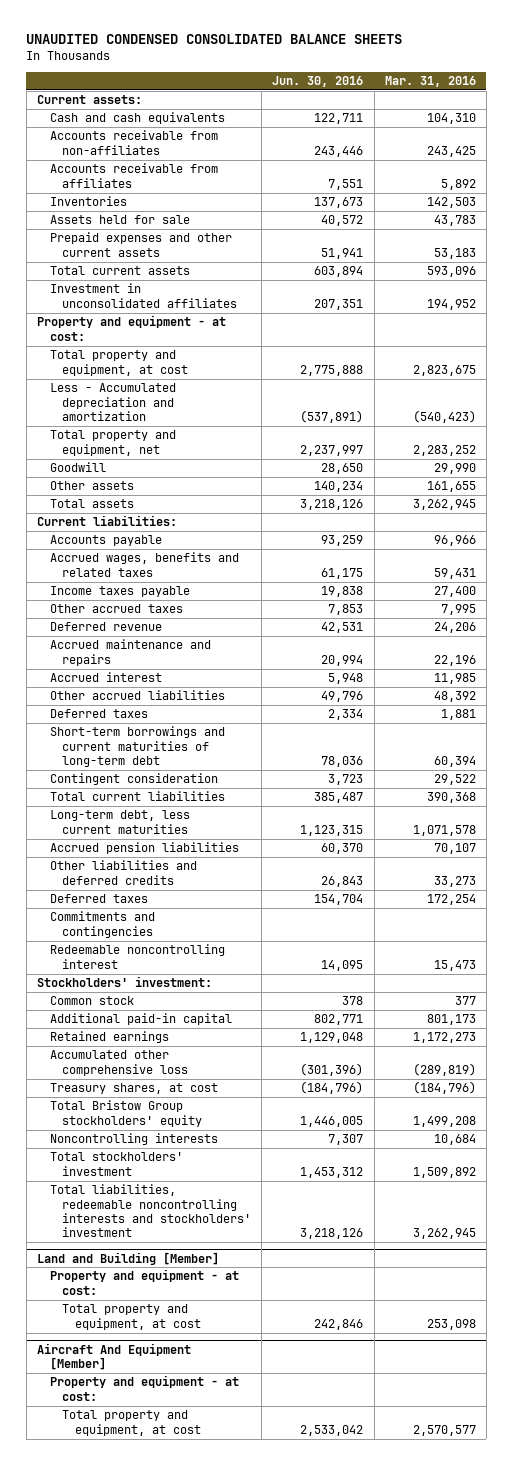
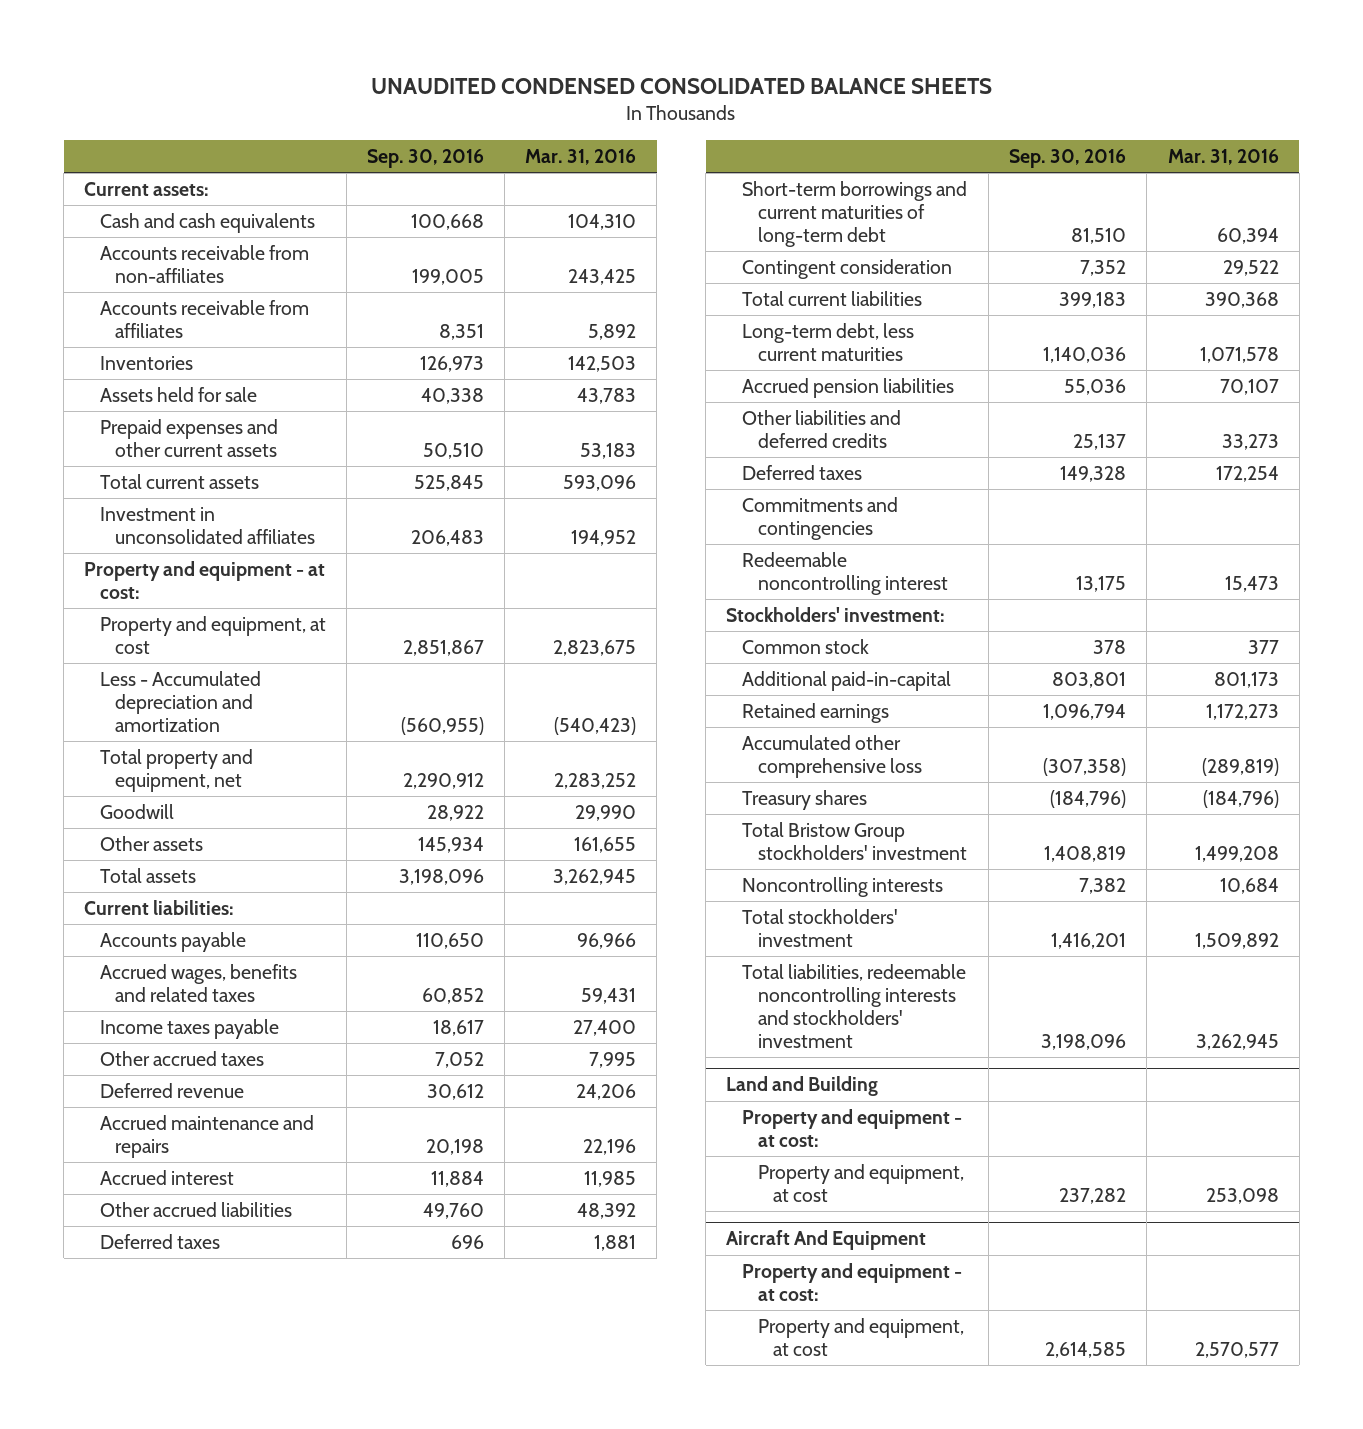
[272,75,364,87] Jun. 30, 2016 -> none
none -> [367,148,485,168] Sep. 30, 2016
[49,350,189,376] Total property and equipment, at cost -> [99,615,326,654] Property and equipment, at cost
[49,1013,232,1026] Additional paid-in capital -> [742,670,952,691] Additional paid-in-capital
[49,1083,218,1095] Treasury shares, at cost -> [742,789,868,810] Treasury shares
[49,1100,203,1127] Total Bristow Group stockholders' equity -> [742,821,967,860] Total Bristow Group stockholders' investment
[36,1251,219,1265] Land and Building [Member] -> [726,1076,879,1097] Land and Building
[62,1304,202,1330] Total property and equipment, at cost -> [757,1163,964,1202] Property and equipment, at cost
[36,1342,191,1370] Aircraft And Equipment [Member] -> [726,1230,927,1251] Aircraft And Equipment
[62,1410,202,1436] Total property and equipment, at cost -> [757,1317,964,1356] Property and equipment, at cost

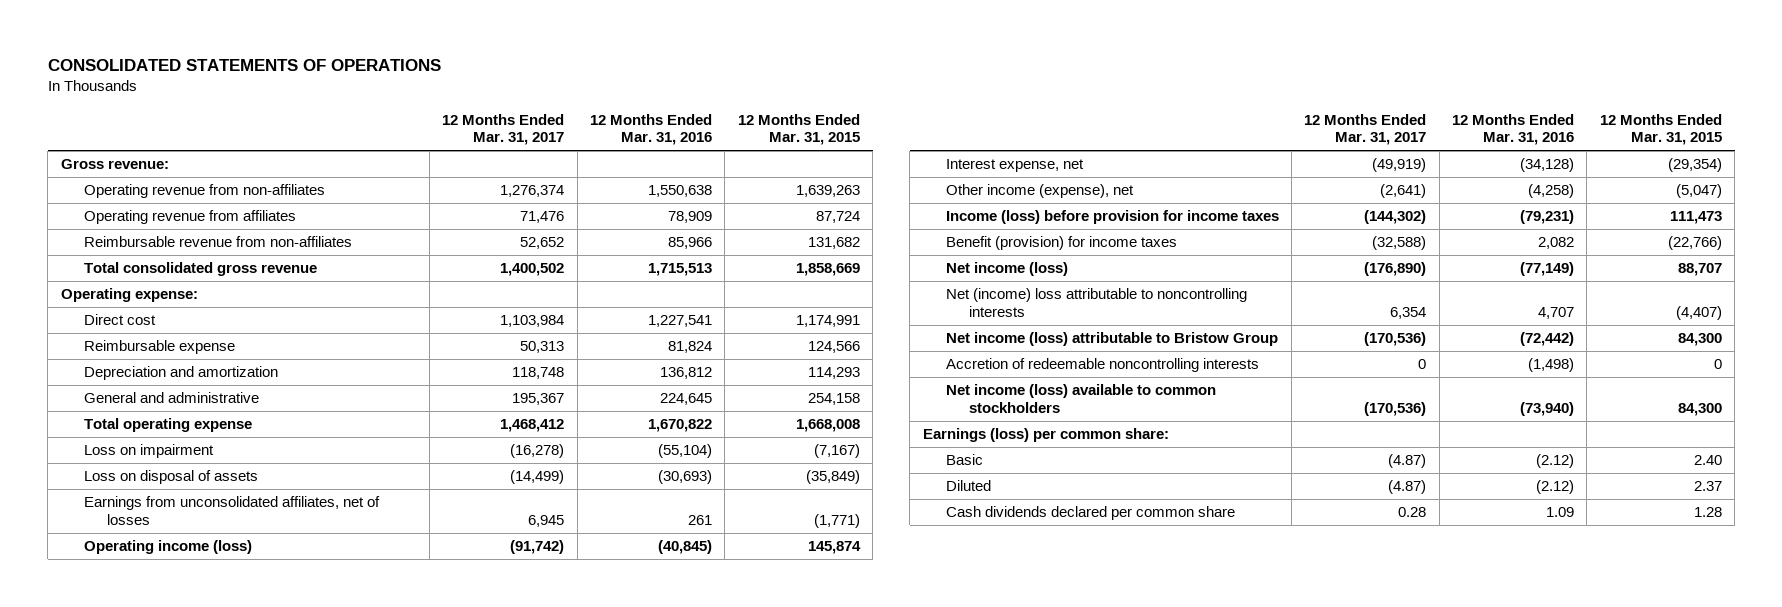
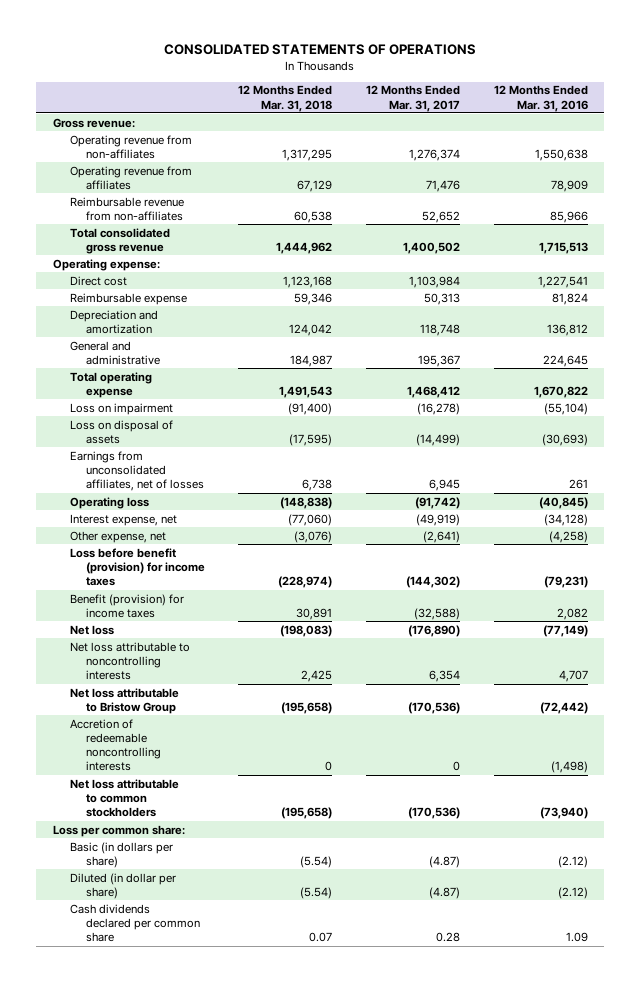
[737,113,860,146] 12 Months Ended Mar. 31, 2015 -> none
none -> [238,85,333,112] 12 Months Ended Mar. 31, 2018
[83,540,252,555] Operating income (loss) -> [69,496,149,509] Operating loss
[945,184,1134,199] Other income (expense), net -> [69,530,166,543] Other expense, net
[945,210,1279,225] Income (loss) before provision for income taxes -> [69,547,205,587] Loss before benefit (provision) for income taxes
[945,262,1068,277] Net income (loss) -> [69,624,114,635] Net loss
[945,288,1247,317] Net (income) loss attributable to noncontrolling interests -> [69,641,190,681] Net loss attributable to noncontrolling interests
[945,332,1278,347] Net income (loss) attributable to Bristow Group -> [69,687,179,714] Net loss attributable to Bristow Group
[945,384,1216,413] Net income (loss) available to common stockholders -> [69,778,179,818] Net loss attributable to common stockholders
[922,428,1169,443] Earnings (loss) per common share: -> [53,824,186,837] Loss per common share:
[945,454,983,466] Basic -> [69,841,173,868] Basic (in dollars per share)
[945,480,991,492] Diluted -> [69,872,176,899] Diluted (in dollar per share)

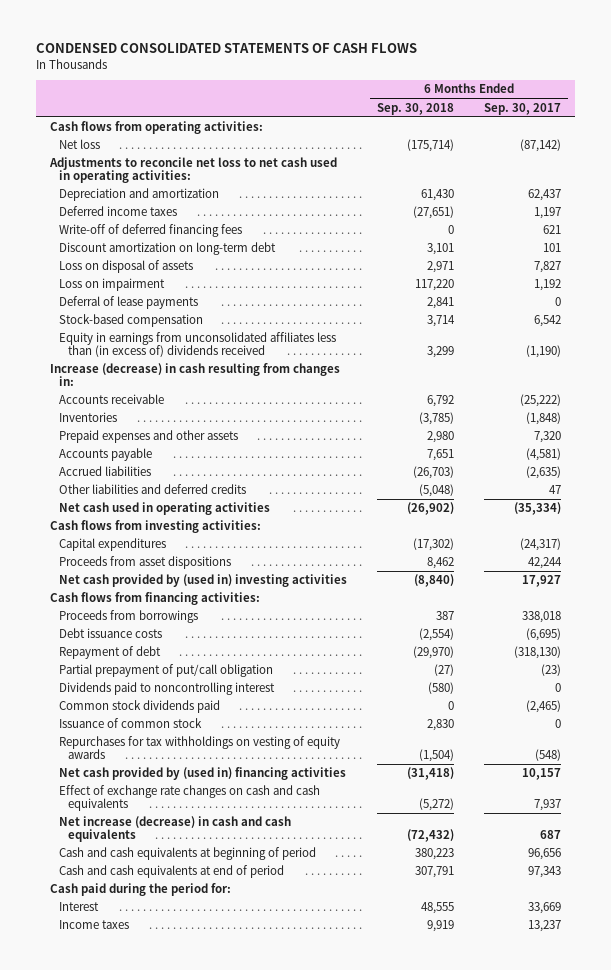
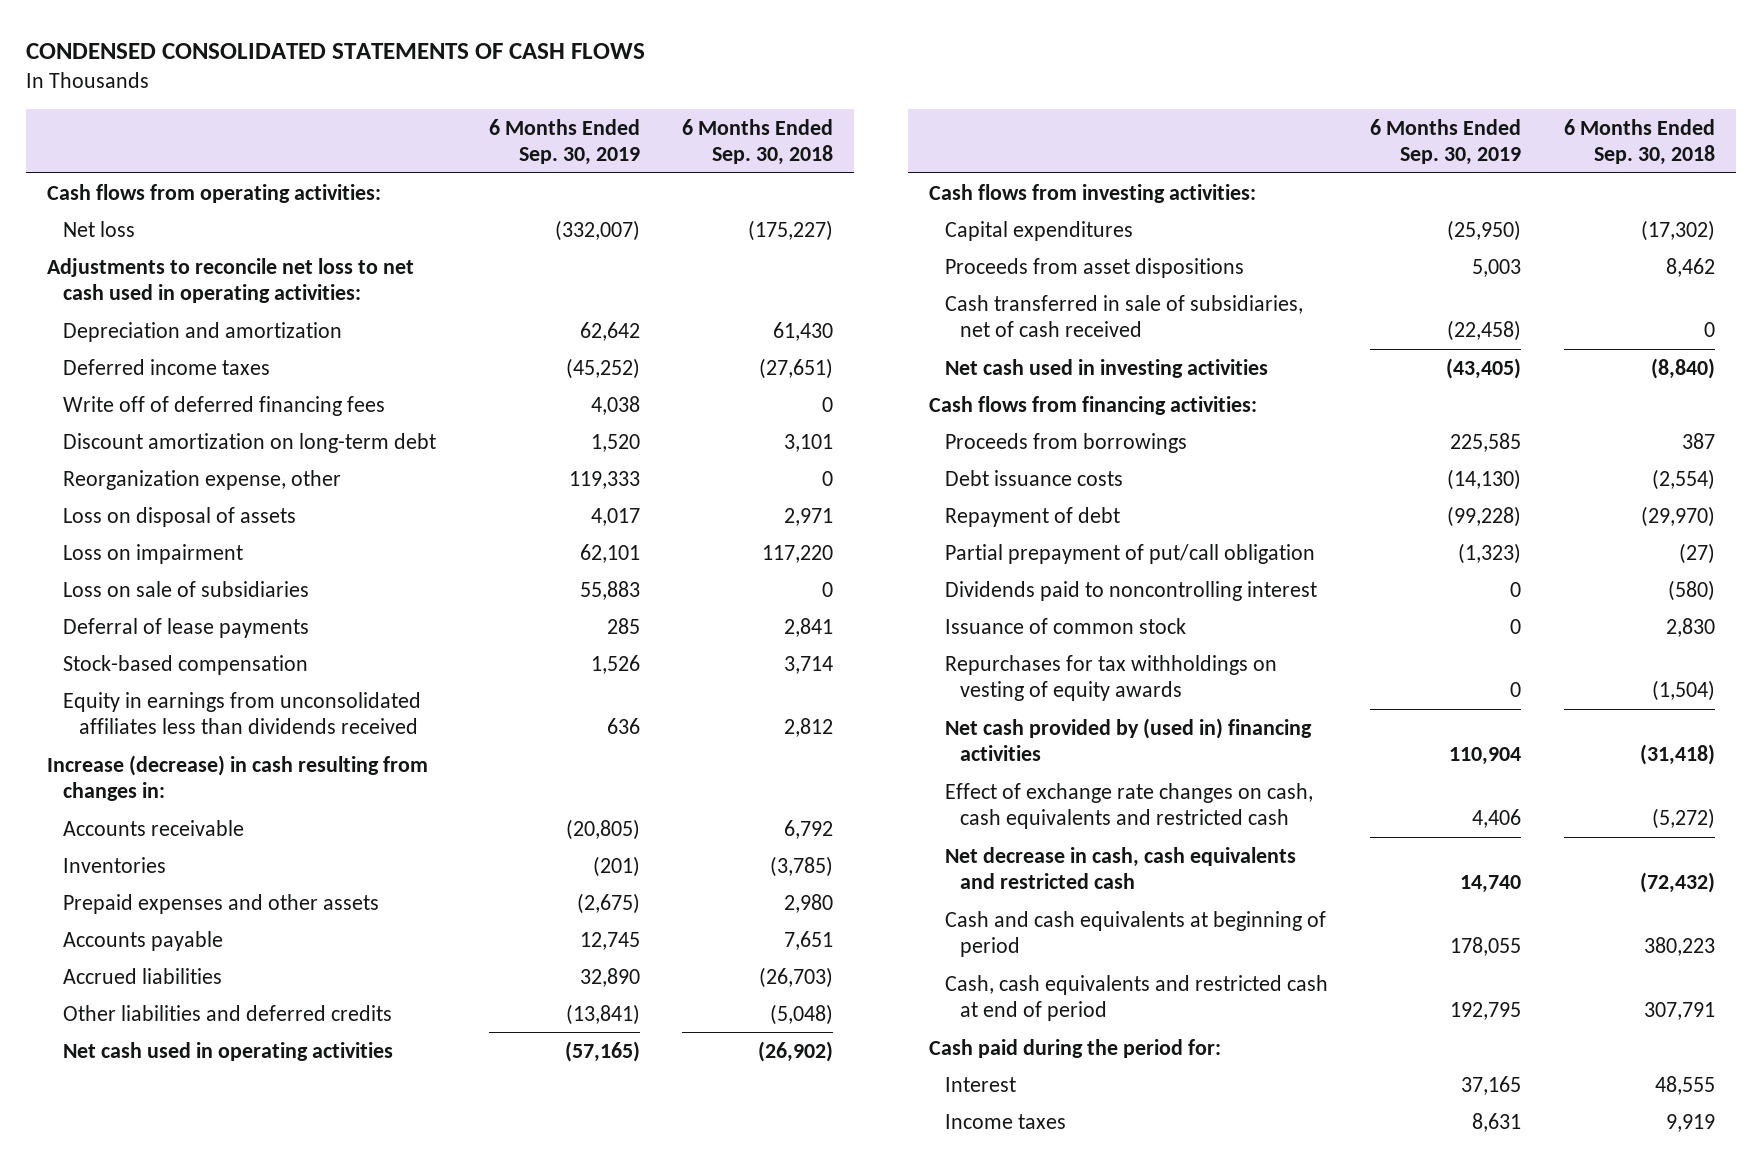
[483,102,561,115] Sep. 30, 2017 -> none
none -> [488,118,640,166] 6 Months Ended Sep. 30, 2019
[406,139,454,153] (175,714) -> [748,219,834,241] (175,227)
[59,224,243,238] Write-off of deferred financing fees -> [62,395,385,416] Write off of deferred financing fees
none -> [62,469,341,490] Reorganization expense, other
none -> [62,580,309,597] Loss on sale of subsidiaries
[59,332,337,358] Equity in earnings from unconsolidated affiliates less than (in excess of) dividends received -> [62,691,421,735] Equity in earnings from unconsolidated affiliates less than dividends received
[426,346,454,359] 3,299 -> [784,718,834,738] 2,812
none -> [944,294,1303,338] Cash transferred in sale of subsidiaries, net of cash received
[59,574,348,588] Net cash provided by (used in) investing activities -> [944,358,1268,378] Net cash used in investing activities
[59,700,221,714] Common stock dividends paid -> none
[59,785,321,812] Effect of exchange rate changes on cash and cash equivalents -> [944,782,1313,830] Effect of exchange rate changes on cash, cash equivalents and restricted cash
[59,816,292,843] Net increase (decrease) in cash and cash equivalents -> [944,846,1296,890] Net decrease in cash, cash equivalents and restricted cash
[59,865,285,879] Cash and cash equivalents at end of period -> [944,974,1328,1022] Cash, cash equivalents and restricted cash at end of period

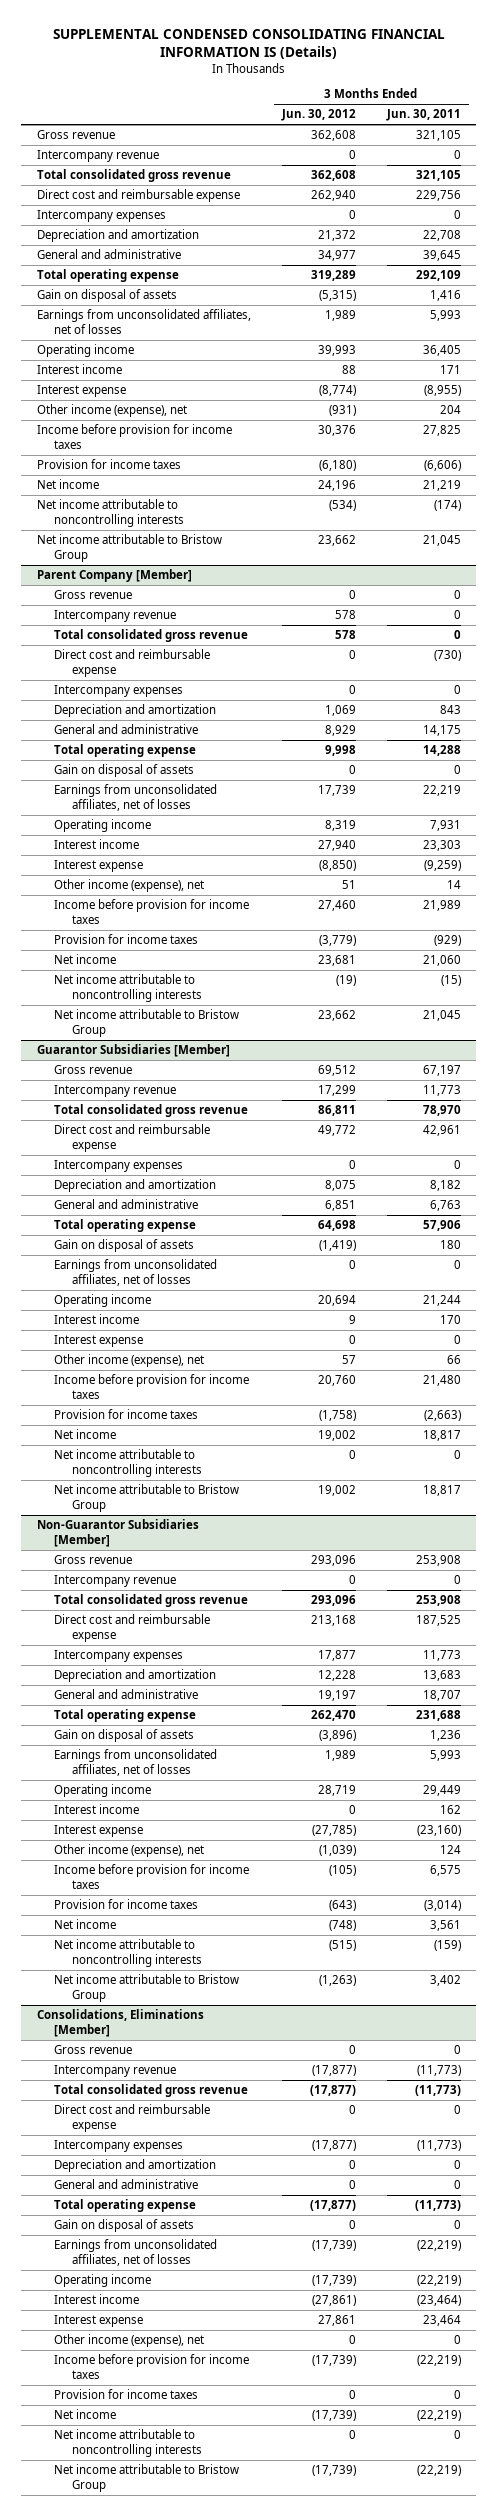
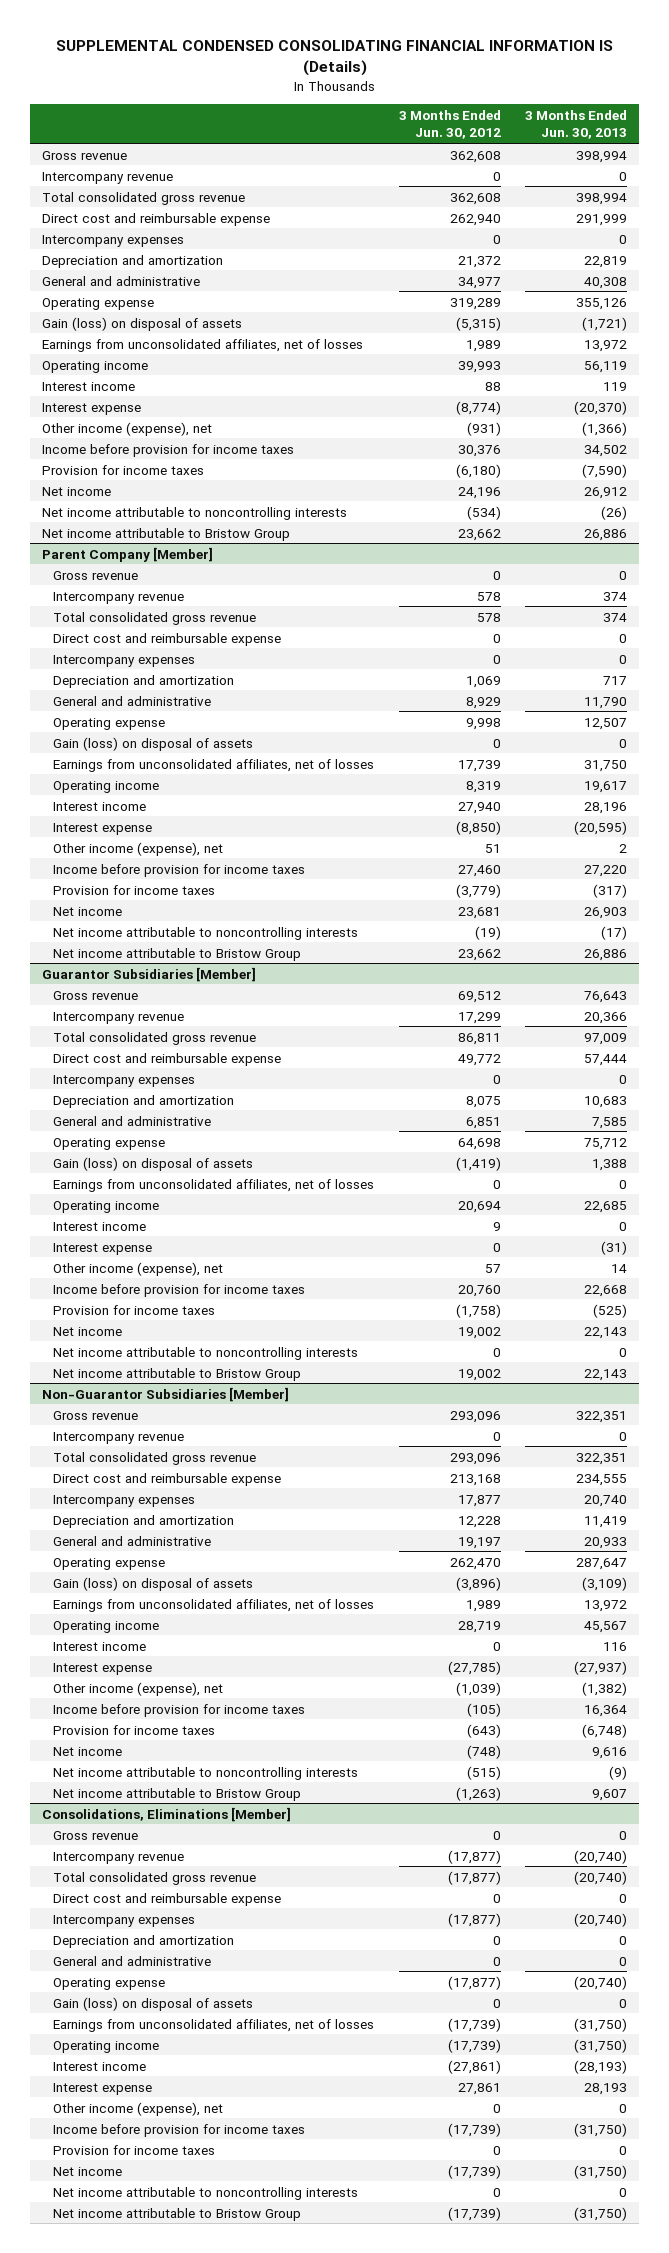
[385,109,461,122] Jun. 30, 2011 -> none
none -> [525,110,628,140] 3 Months Ended Jun. 30, 2013
[36,269,179,283] Total operating expense -> [42,297,155,310] Operating expense
[36,289,177,303] Gain on disposal of assets -> [42,316,243,331] Gain (loss) on disposal of assets
[54,744,197,758] Total operating expense -> [53,717,166,730] Operating expense
[54,764,195,778] Gain on disposal of assets -> [53,736,254,751] Gain (loss) on disposal of assets
[54,1219,197,1233] Total operating expense -> [53,1137,166,1150] Operating expense
[54,1239,195,1253] Gain on disposal of assets -> [53,1156,254,1171] Gain (loss) on disposal of assets
[54,1709,197,1723] Total operating expense -> [53,1557,166,1570] Operating expense
[54,1729,195,1743] Gain on disposal of assets -> [53,1576,254,1591] Gain (loss) on disposal of assets
[54,2199,197,2213] Total operating expense -> [53,1977,166,1990] Operating expense
[54,2219,195,2233] Gain on disposal of assets -> [53,1996,254,2011] Gain (loss) on disposal of assets

